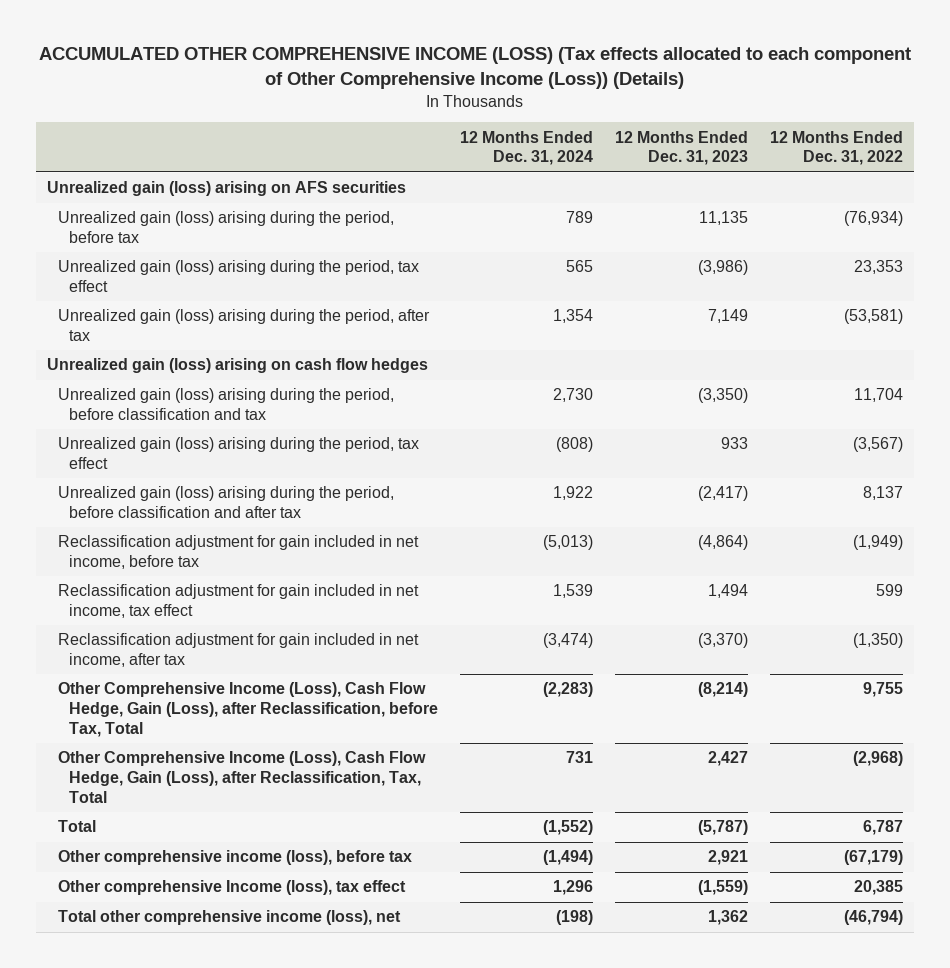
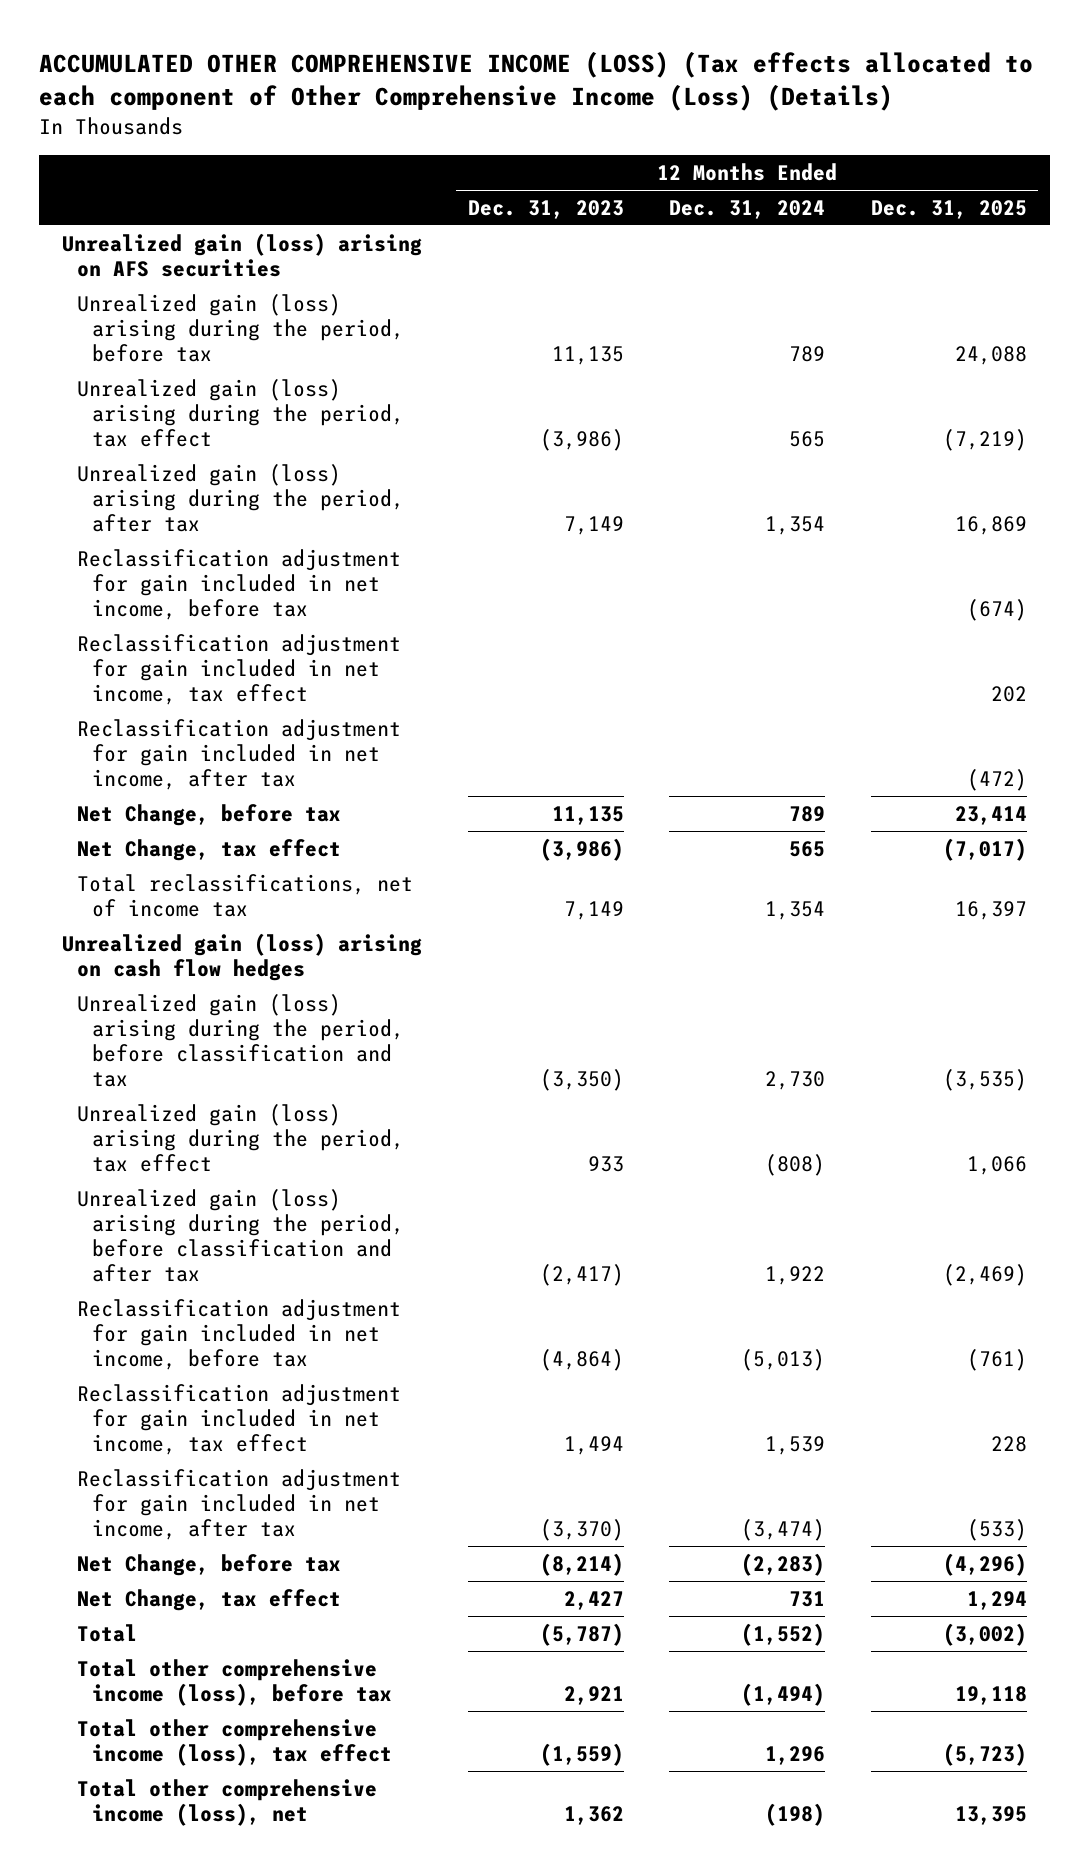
[38,47,911,90] ACCUMULATED OTHER COMPREHENSIVE INCOME (LOSS) (Tax effects allocated to each component of Other Comprehensive Income (Loss)) (Details) -> [39,51,1034,112] ACCUMULATED OTHER COMPREHENSIVE INCOME (LOSS) (Tax effects allocated to each component of Other Comprehensive Income (Loss) (Details)
[769,130,903,166] 12 Months Ended Dec. 31, 2022 -> none
none -> [870,199,1027,219] Dec. 31, 2025
none -> [77,548,402,621] Reclassification adjustment for gain included in net income, before tax
none -> [77,633,402,706] Reclassification adjustment for gain included in net income, tax effect
none -> [77,718,402,791] Reclassification adjustment for gain included in net income, after tax
none -> [77,803,342,826] Net Change, before tax
none -> [77,838,342,861] Net Change, tax effect
none -> [77,873,414,917] Total reclassifications, net of income tax
[57,682,439,737] Other Comprehensive Income (Loss), Cash Flow Hedge, Gain (Loss), after Reclassification, before Tax, Total -> [77,1553,342,1576] Net Change, before tax
[57,751,426,803] Other Comprehensive Income (Loss), Cash Flow Hedge, Gain (Loss), after Reclassification, Tax, Total -> [77,1588,342,1611] Net Change, tax effect
[57,850,412,866] Other comprehensive income (loss), before tax -> [77,1658,393,1706] Total other comprehensive income (loss), before tax
[57,880,406,896] Other comprehensive Income (loss), tax effect -> [77,1718,393,1766] Total other comprehensive income (loss), tax effect

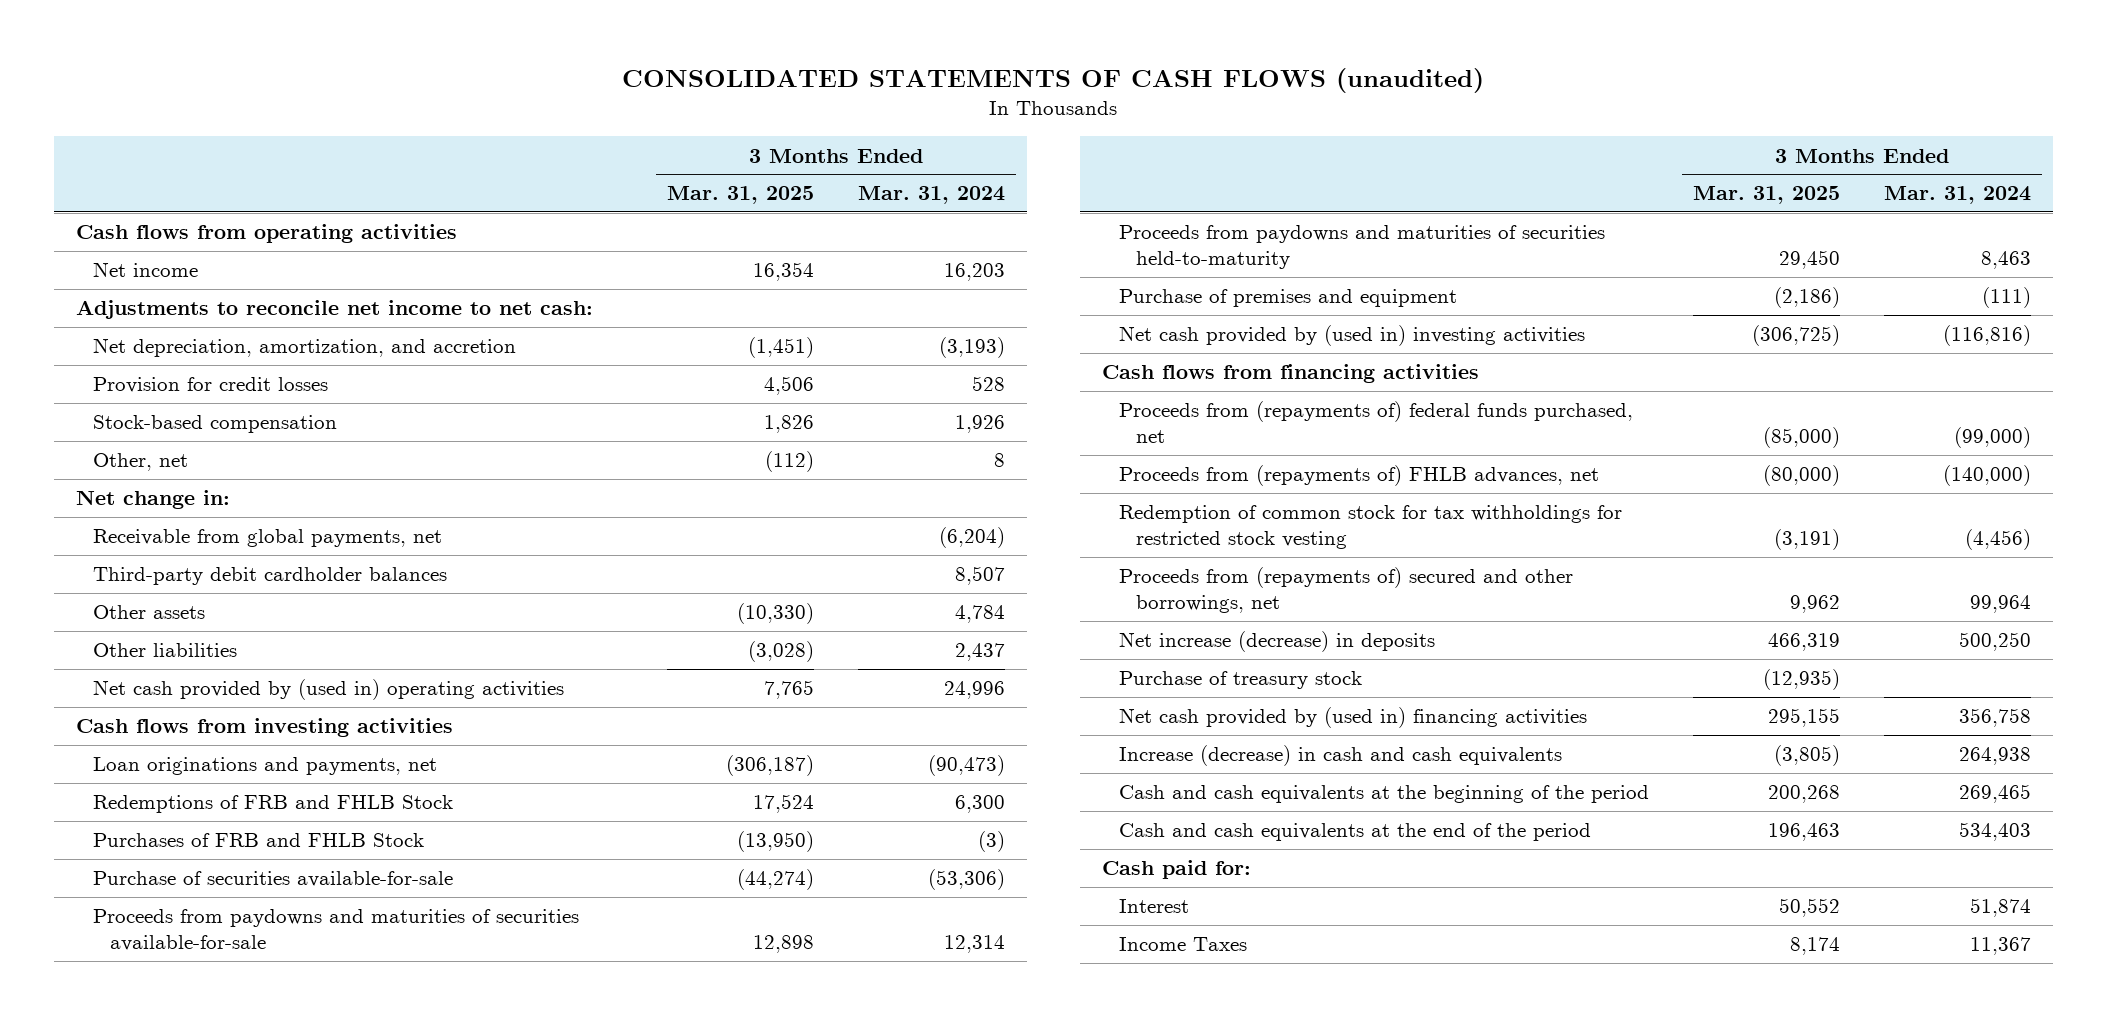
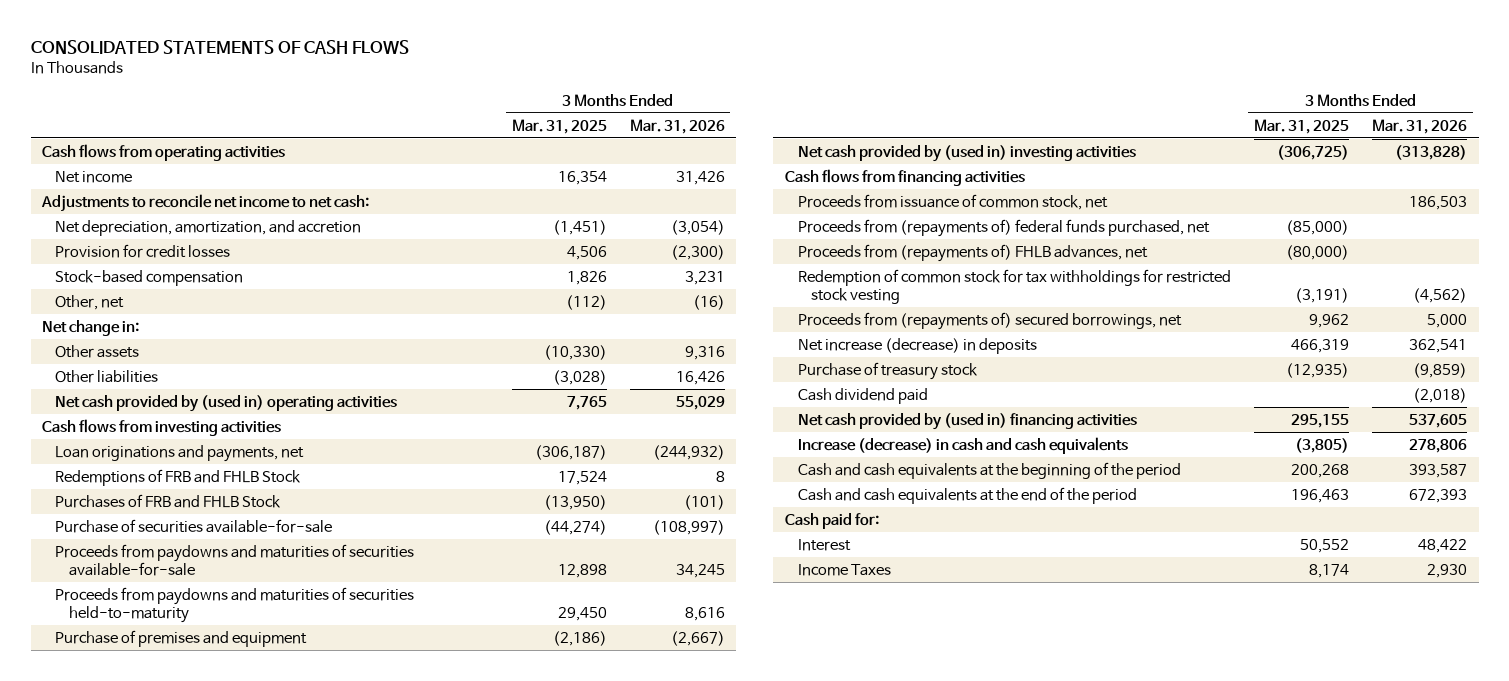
[622,67,1485,93] CONSOLIDATED STATEMENTS OF CASH FLOWS (unaudited) -> [30,40,409,55] CONSOLIDATED STATEMENTS OF CASH FLOWS
[858,186,1006,205] Mar. 31, 2024 -> none
none -> [629,118,725,134] Mar. 31, 2026
[93,529,443,548] Receivable from global payments, net -> none
[93,567,448,586] Third-party debit cardholder balances -> none
none -> [797,193,1108,210] Proceeds from issuance of common stock, net
[1119,567,1574,613] Proceeds from (repayments of) secured and other borrowings, net -> [797,311,1182,330] Proceeds from (repayments of) secured borrowings, net
none -> [797,387,928,404] Cash dividend paid

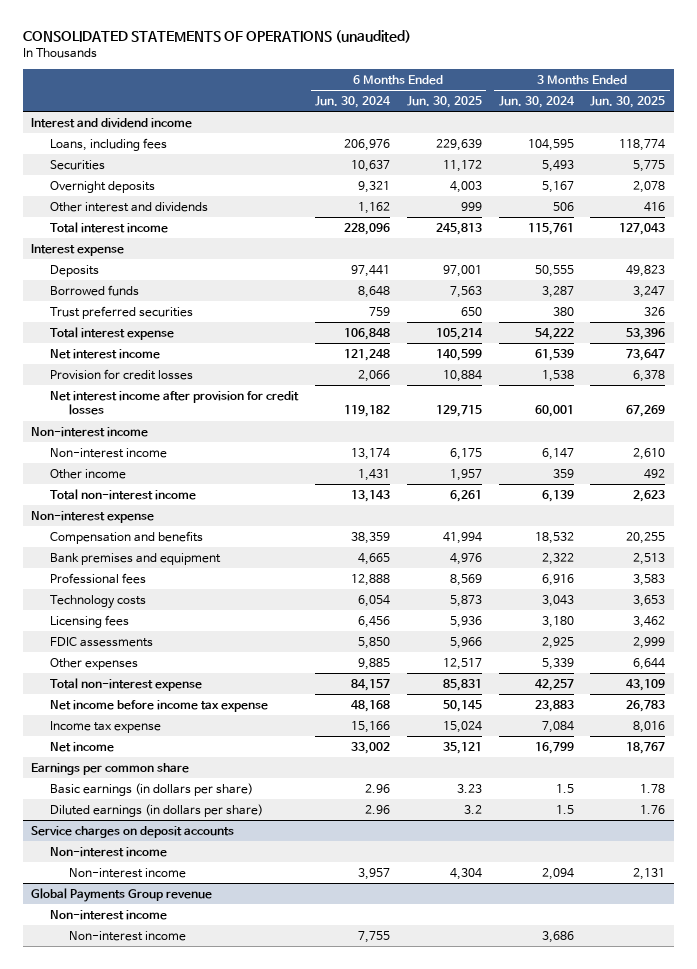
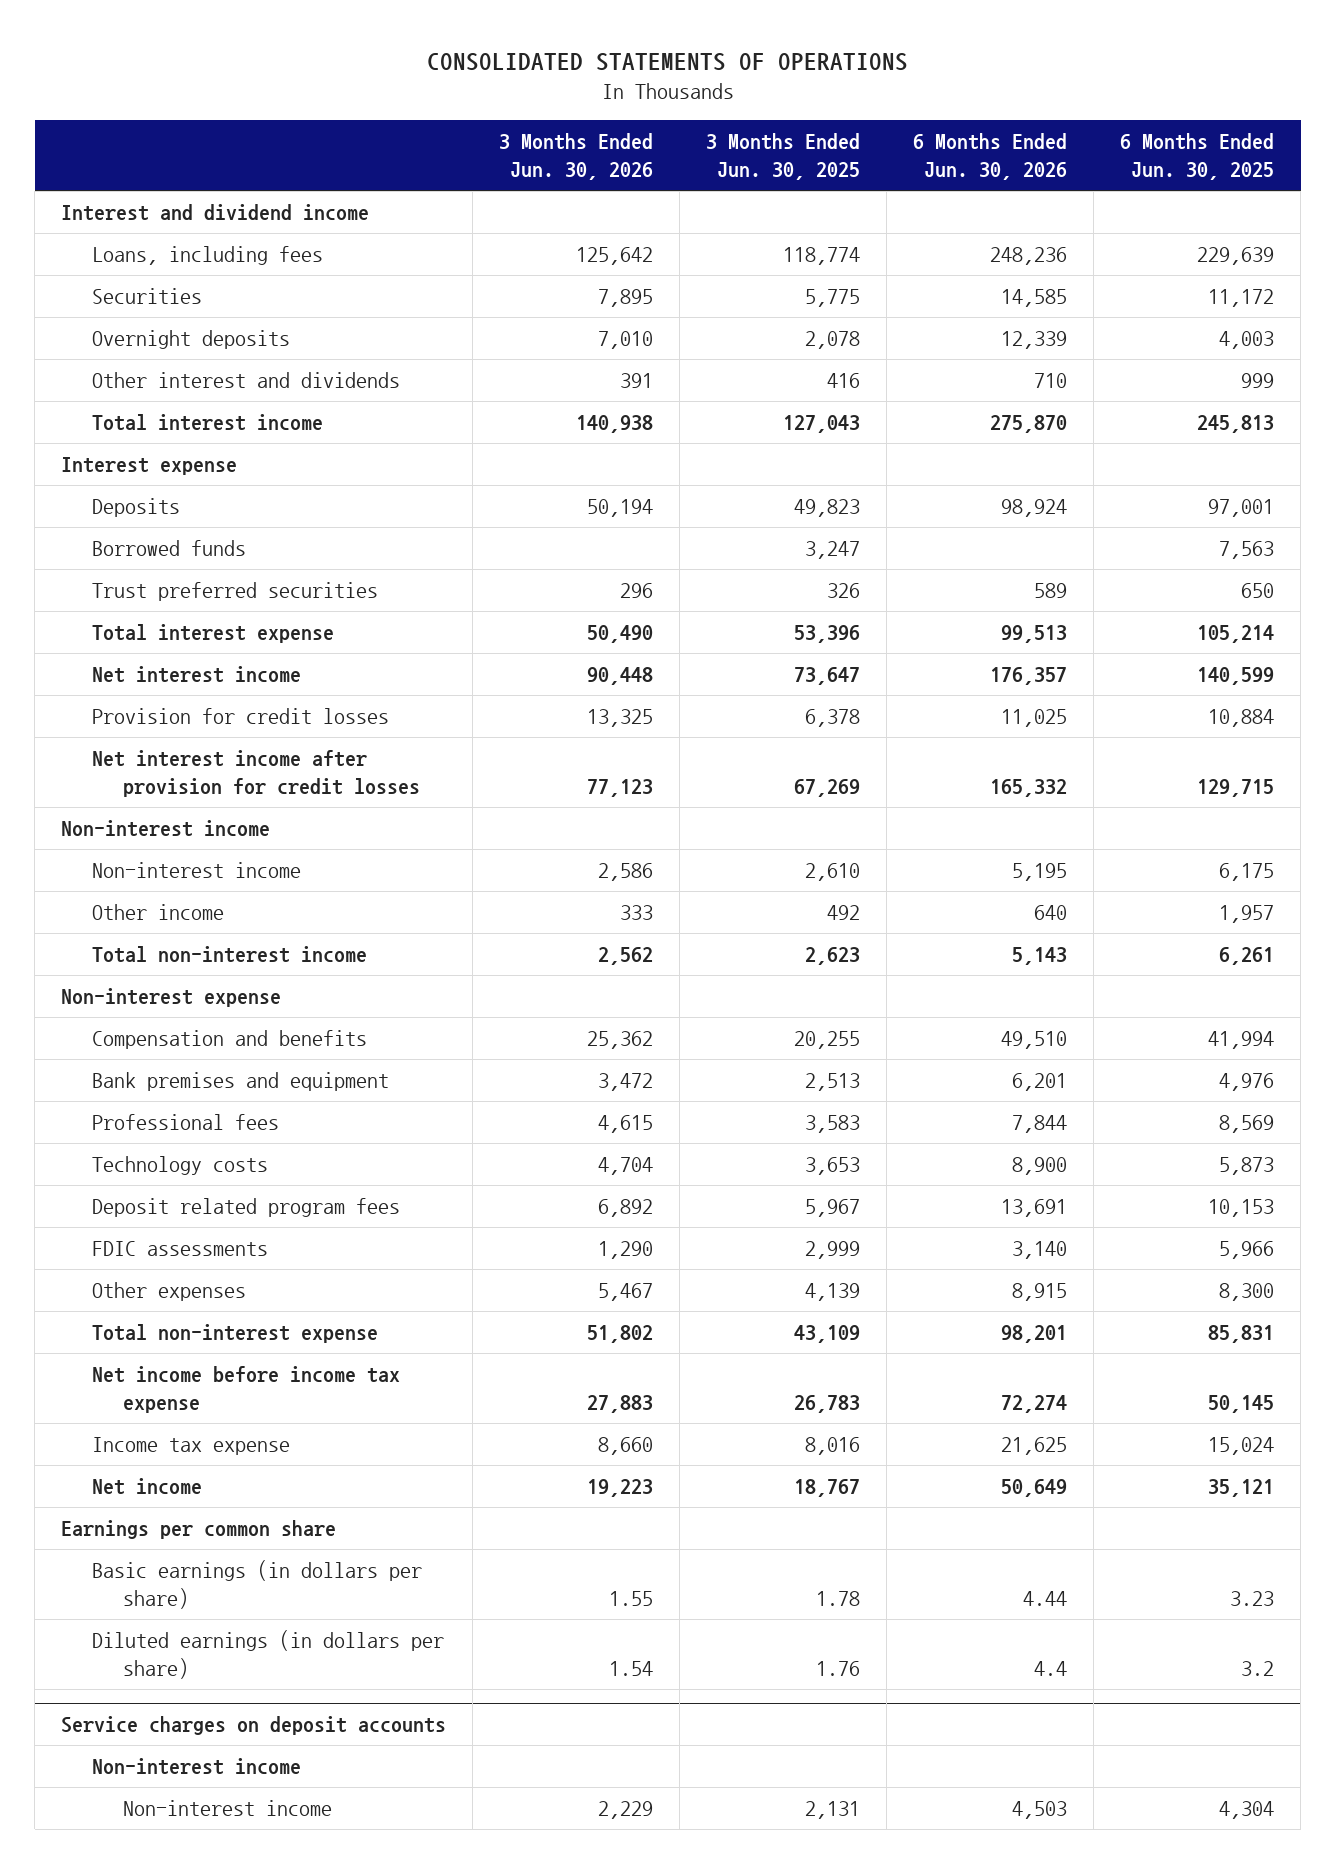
[22,30,411,44] CONSOLIDATED STATEMENTS OF OPERATIONS (unaudited) -> [426,52,908,71] CONSOLIDATED STATEMENTS OF OPERATIONS
[314,95,391,108] Jun. 30, 2024 -> none
[498,95,575,108] Jun. 30, 2024 -> none
none -> [499,132,654,180] 3 Months Ended Jun. 30, 2026
none -> [913,132,1068,180] 6 Months Ended Jun. 30, 2026
[50,614,130,628] Licensing fees -> none
none -> [92,1198,401,1218] Deposit related program fees
[442,657,482,670] 12,517 -> [1219,1283,1275,1302] 8,300
[633,657,666,670] 6,644 -> [805,1283,861,1302] 4,139
[31,887,213,902] Global Payments Group revenue -> none
[50,909,168,920] Non-interest income -> none
[68,930,186,941] Non-interest income -> none

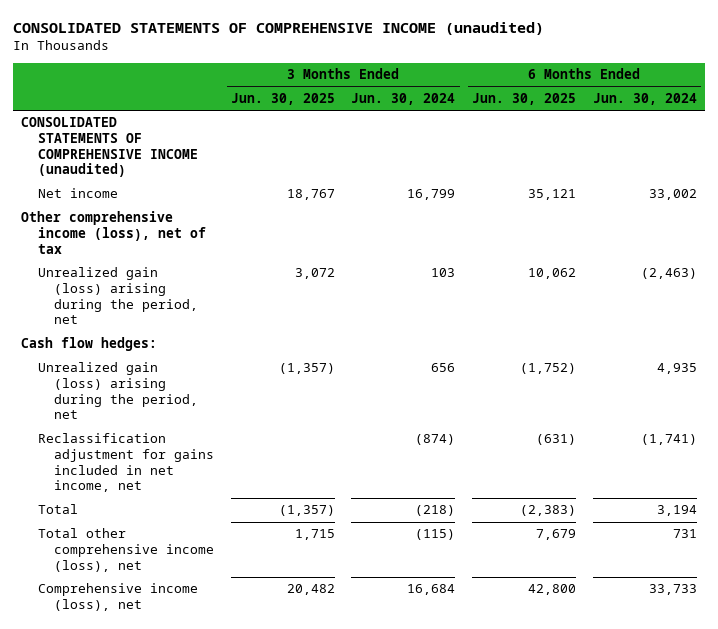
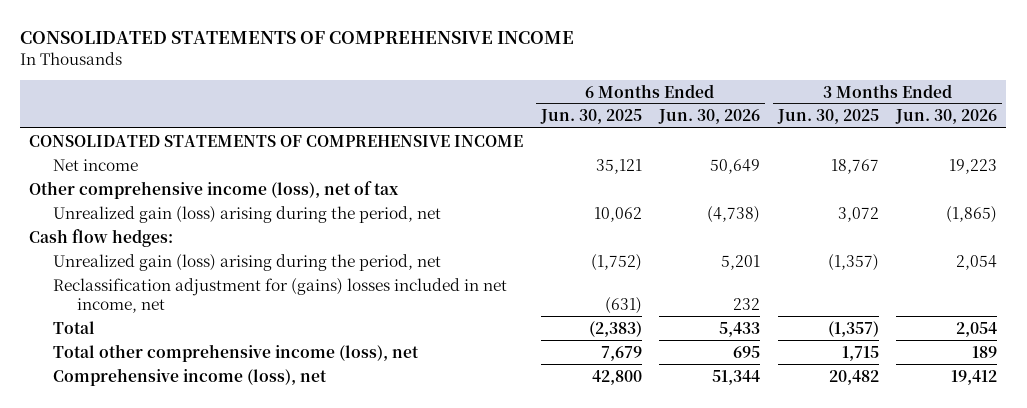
[12,21,544,35] CONSOLIDATED STATEMENTS OF COMPREHENSIVE INCOME (unaudited) -> [20,31,575,45] CONSOLIDATED STATEMENTS OF COMPREHENSIVE INCOME
[351,93,456,106] Jun. 30, 2024 -> none
[592,93,697,106] Jun. 30, 2024 -> none
none -> [658,109,761,125] Jun. 30, 2026
none -> [895,109,998,125] Jun. 30, 2026
[21,117,198,178] CONSOLIDATED STATEMENTS OF COMPREHENSIVE INCOME (unaudited) -> [29,134,524,147] CONSOLIDATED STATEMENTS OF COMPREHENSIVE INCOME
[37,433,215,493] Reclassification adjustment for gains included in net income, net -> [53,277,508,313] Reclassification adjustment for (gains) losses included in net income, net

